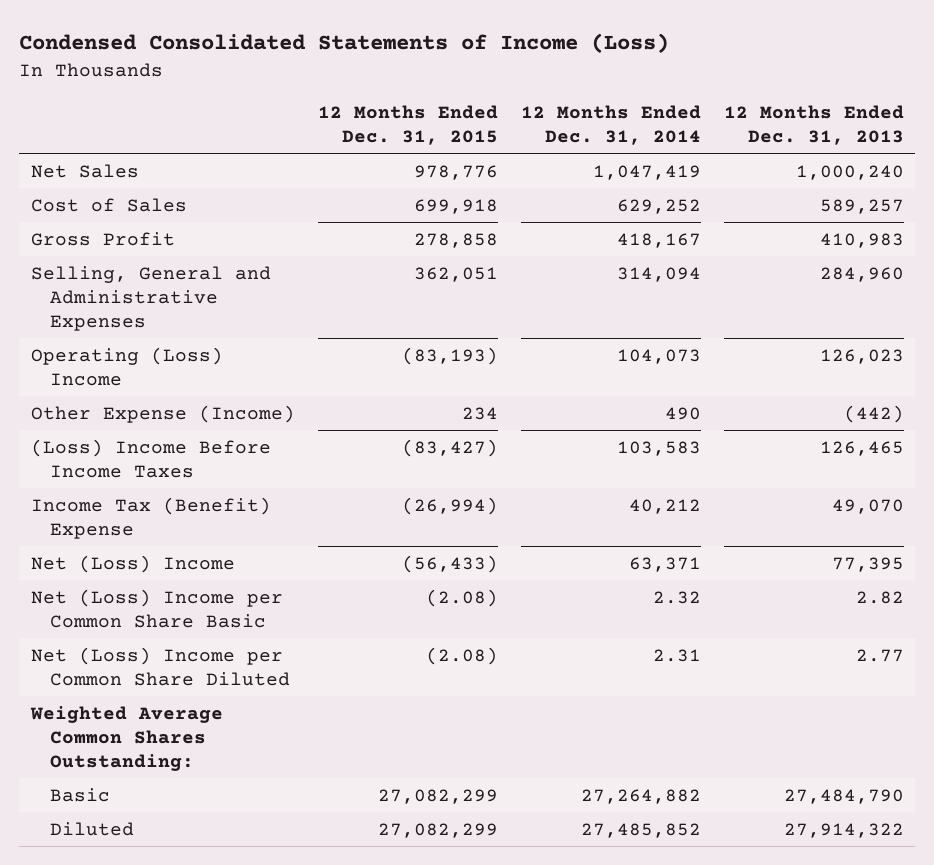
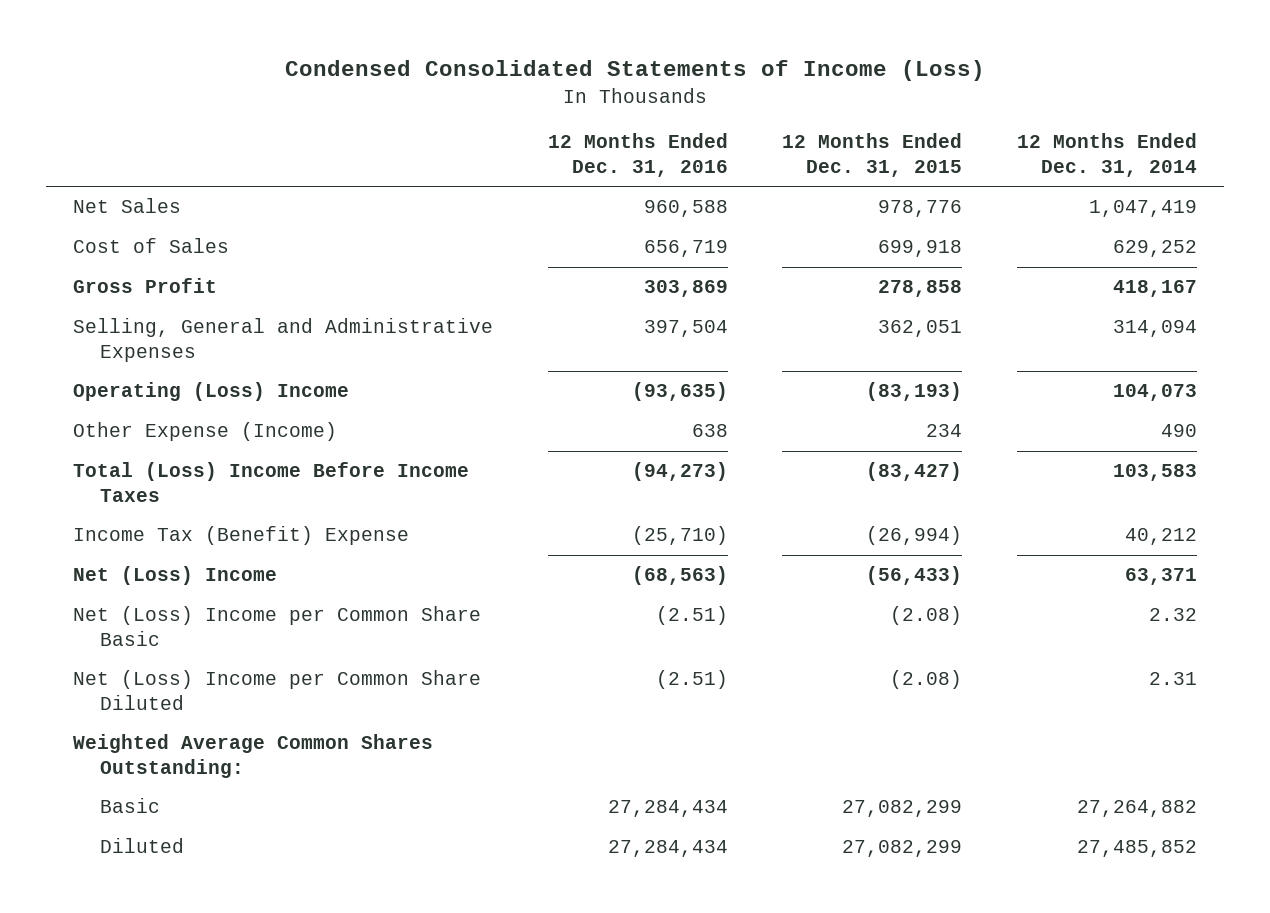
[723,104,904,145] 12 Months Ended Dec. 31, 2013 -> none
none -> [547,133,728,177] 12 Months Ended Dec. 31, 2016
[30,438,271,478] (Loss) Income Before Income Taxes -> [73,462,470,502] Total (Loss) Income Before Income Taxes

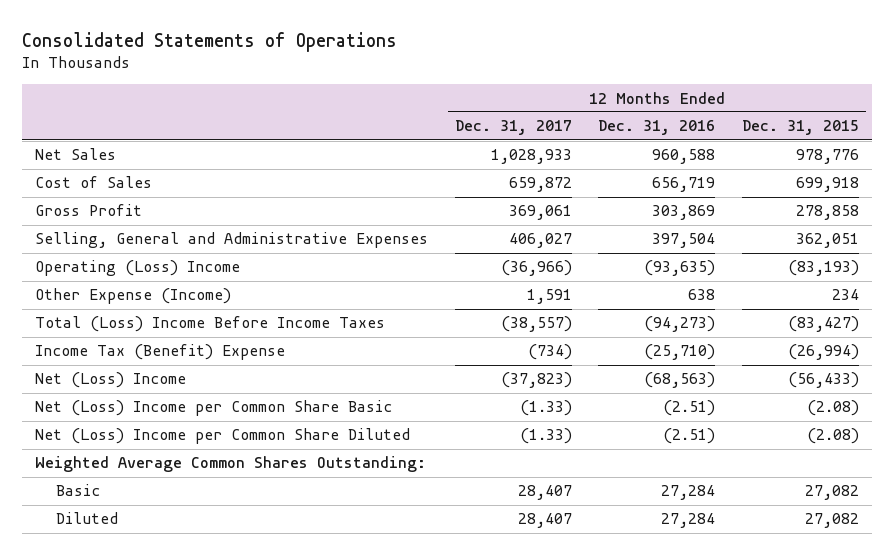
[284,60,985,82] Condensed Consolidated Statements of Income (Loss) -> [21,31,397,52] Consolidated Statements of Operations
[1016,133,1197,177] 12 Months Ended Dec. 31, 2014 -> none
none -> [454,120,572,136] Dec. 31, 2017
[607,800,728,818] 27,284,434 -> [661,485,716,501] 27,284
[842,800,963,818] 27,082,299 -> [805,485,860,501] 27,082
[607,840,728,858] 27,284,434 -> [661,513,716,529] 27,284
[842,840,963,858] 27,082,299 -> [805,513,860,529] 27,082

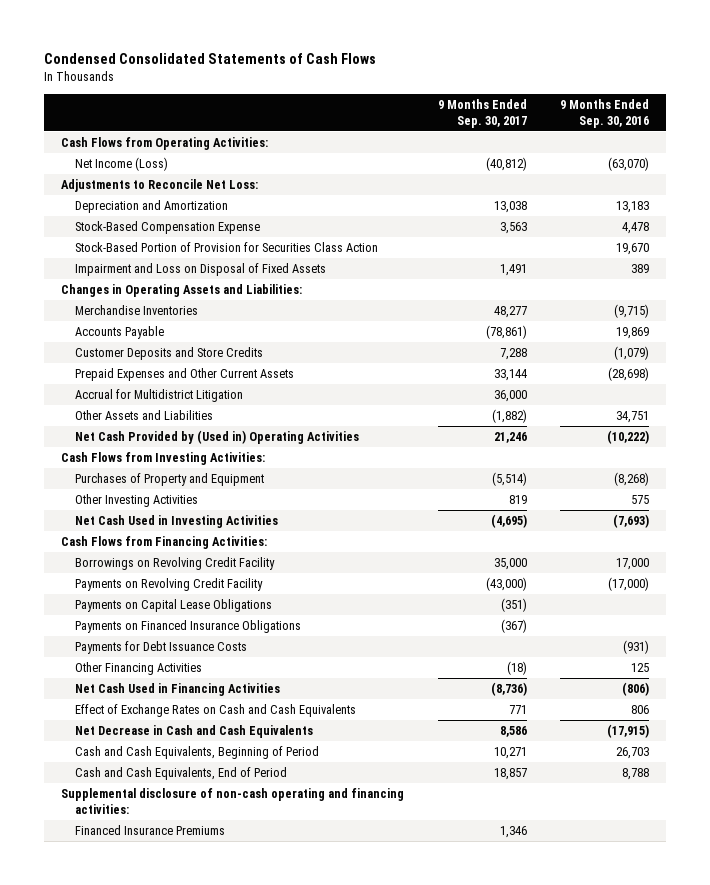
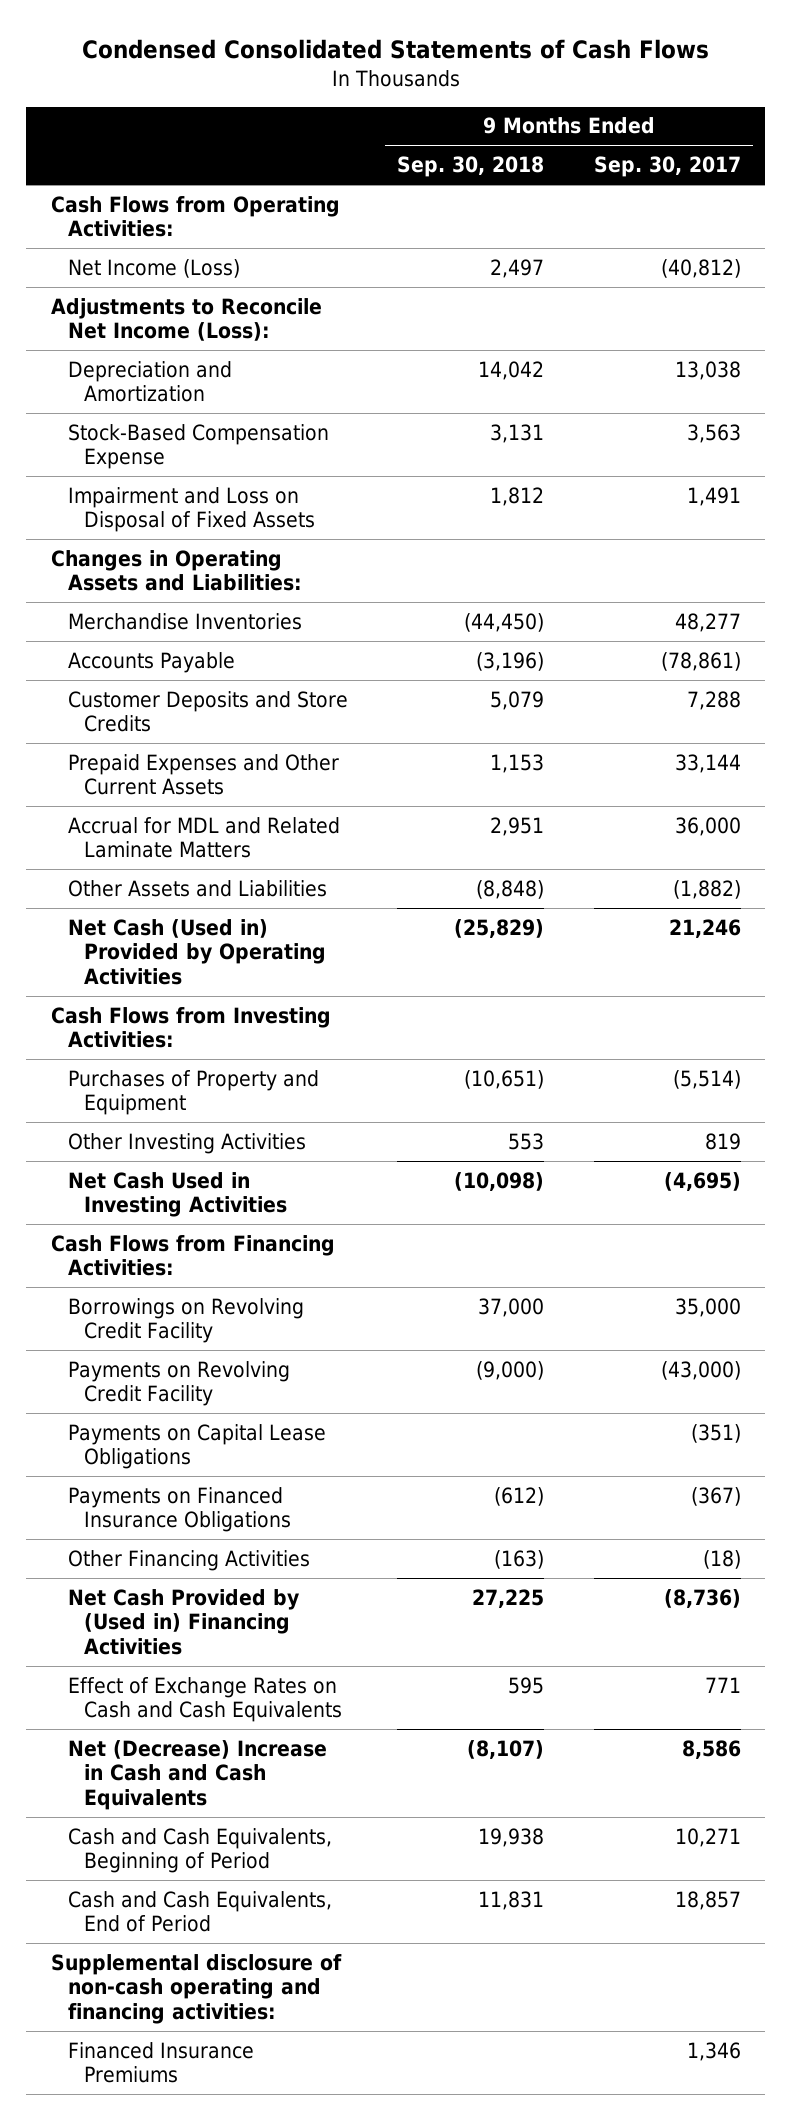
[560,98,650,128] 9 Months Ended Sep. 30, 2016 -> none
none -> [397,156,545,178] Sep. 30, 2018
[60,179,258,193] Adjustments to Reconcile Net Loss: -> [51,297,323,342] Adjustments to Reconcile Net Income (Loss):
[75,242,379,253] Stock-Based Portion of Provision for Securities Class Action -> none
[75,389,244,403] Accrual for Multidistrict Litigation -> [67,816,340,859] Accrual for MDL and Related Laminate Matters
[75,430,360,445] Net Cash Provided by (Used in) Operating Activities -> [67,918,327,986] Net Cash (Used in) Provided by Operating Activities
[75,641,248,655] Payments for Debt Issuance Costs -> none
[75,683,281,697] Net Cash Used in Financing Activities -> [67,1588,299,1656] Net Cash Provided by (Used in) Financing Activities
[75,725,314,739] Net Decrease in Cash and Cash Equivalents -> [67,1739,327,1811] Net (Decrease) Increase in Cash and Cash Equivalents

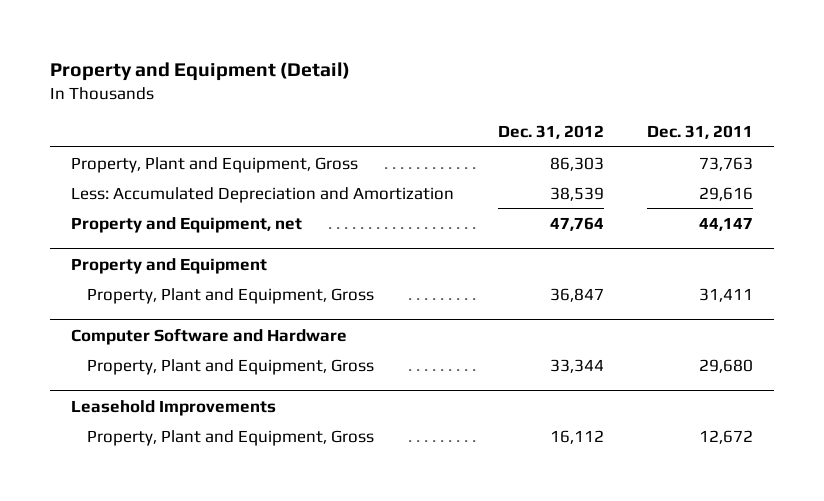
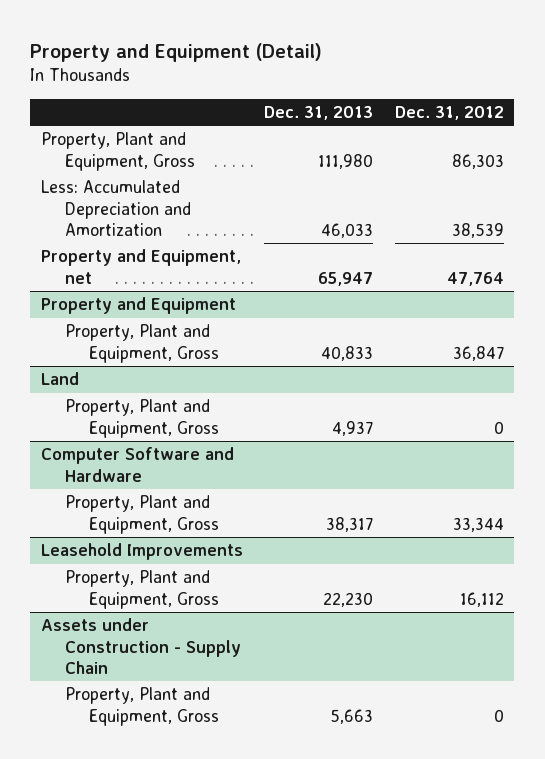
[646,125,753,140] Dec. 31, 2011 -> none
none -> [264,106,374,121] Dec. 31, 2013
none -> [41,372,80,386] Land
none -> [65,399,220,438] Property, Plant and Equipment, Gross
none -> [41,618,242,674] Assets under Construction - Supply Chain
none -> [65,687,220,726] Property, Plant and Equipment, Gross

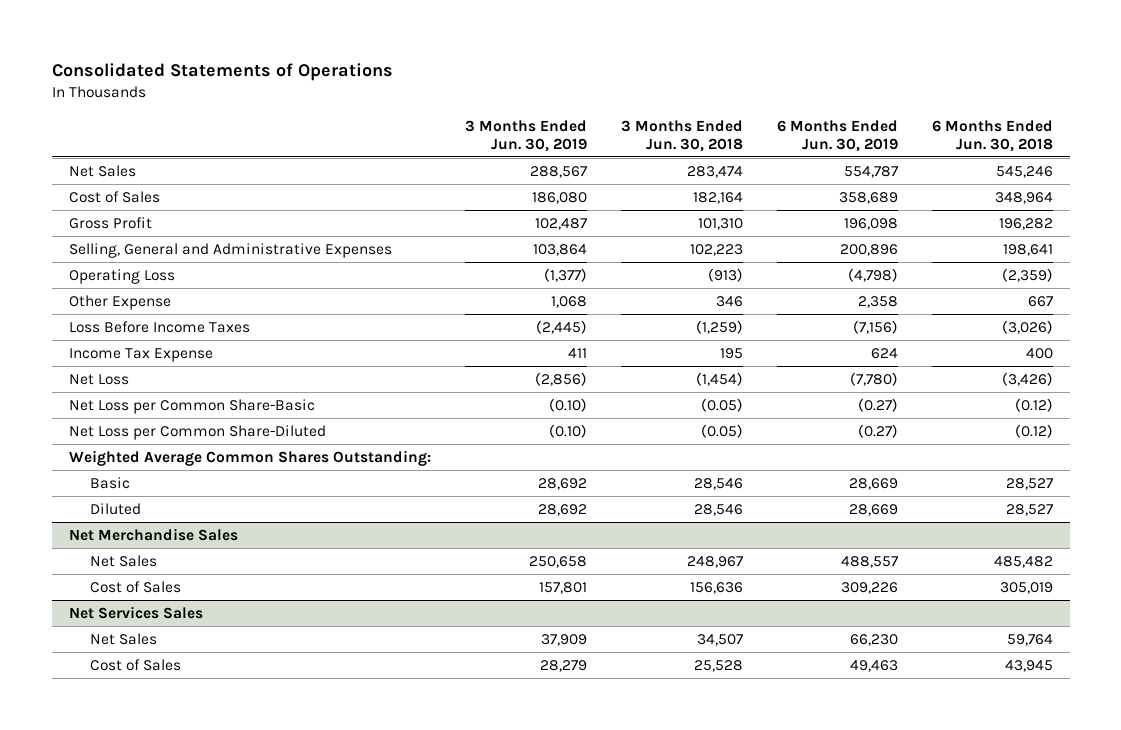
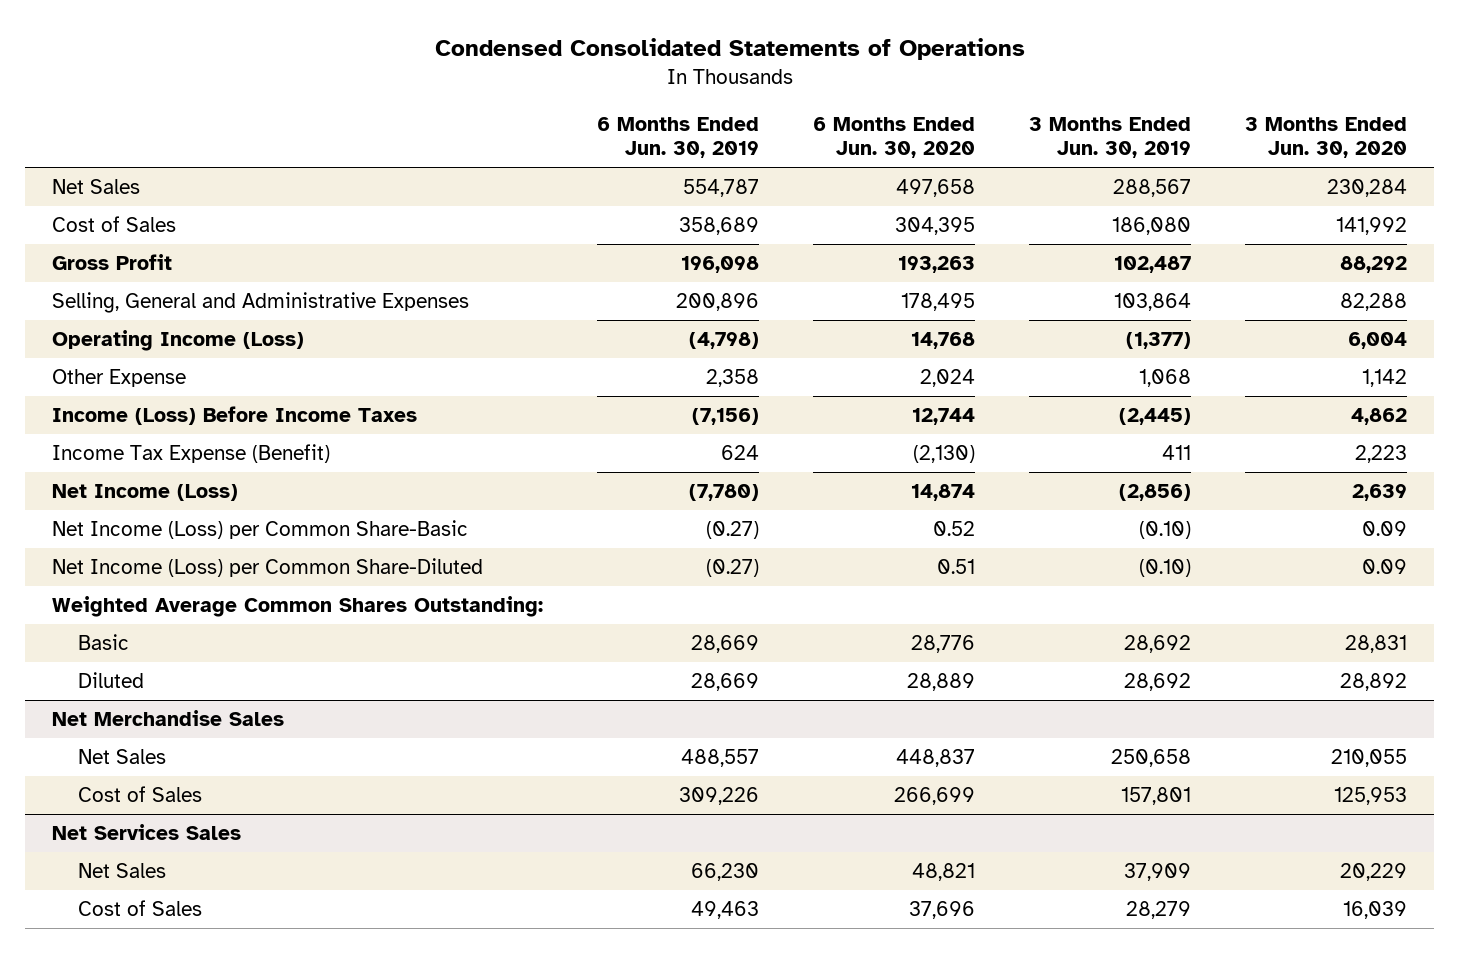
[51,63,393,82] Consolidated Statements of Operations -> [434,38,1025,61] Condensed Consolidated Statements of Operations
[620,119,743,153] 3 Months Ended Jun. 30, 2018 -> none
[931,119,1053,153] 6 Months Ended Jun. 30, 2018 -> none
none -> [813,116,976,159] 6 Months Ended Jun. 30, 2020
none -> [1245,116,1408,159] 3 Months Ended Jun. 30, 2020
[68,268,175,284] Operating Loss -> [51,330,304,352] Operating Income (Loss)
[68,320,250,333] Loss Before Income Taxes -> [51,406,417,426] Income (Loss) Before Income Taxes
[68,347,213,362] Income Tax Expense -> [51,444,330,464] Income Tax Expense (Benefit)
[68,373,129,385] Net Loss -> [51,484,238,502] Net Income (Loss)
[68,398,315,414] Net Loss per Common Share-Basic -> [51,520,468,540] Net Income (Loss) per Common Share-Basic
[68,424,326,440] Net Loss per Common Share-Diluted -> [51,558,483,578] Net Income (Loss) per Common Share-Diluted

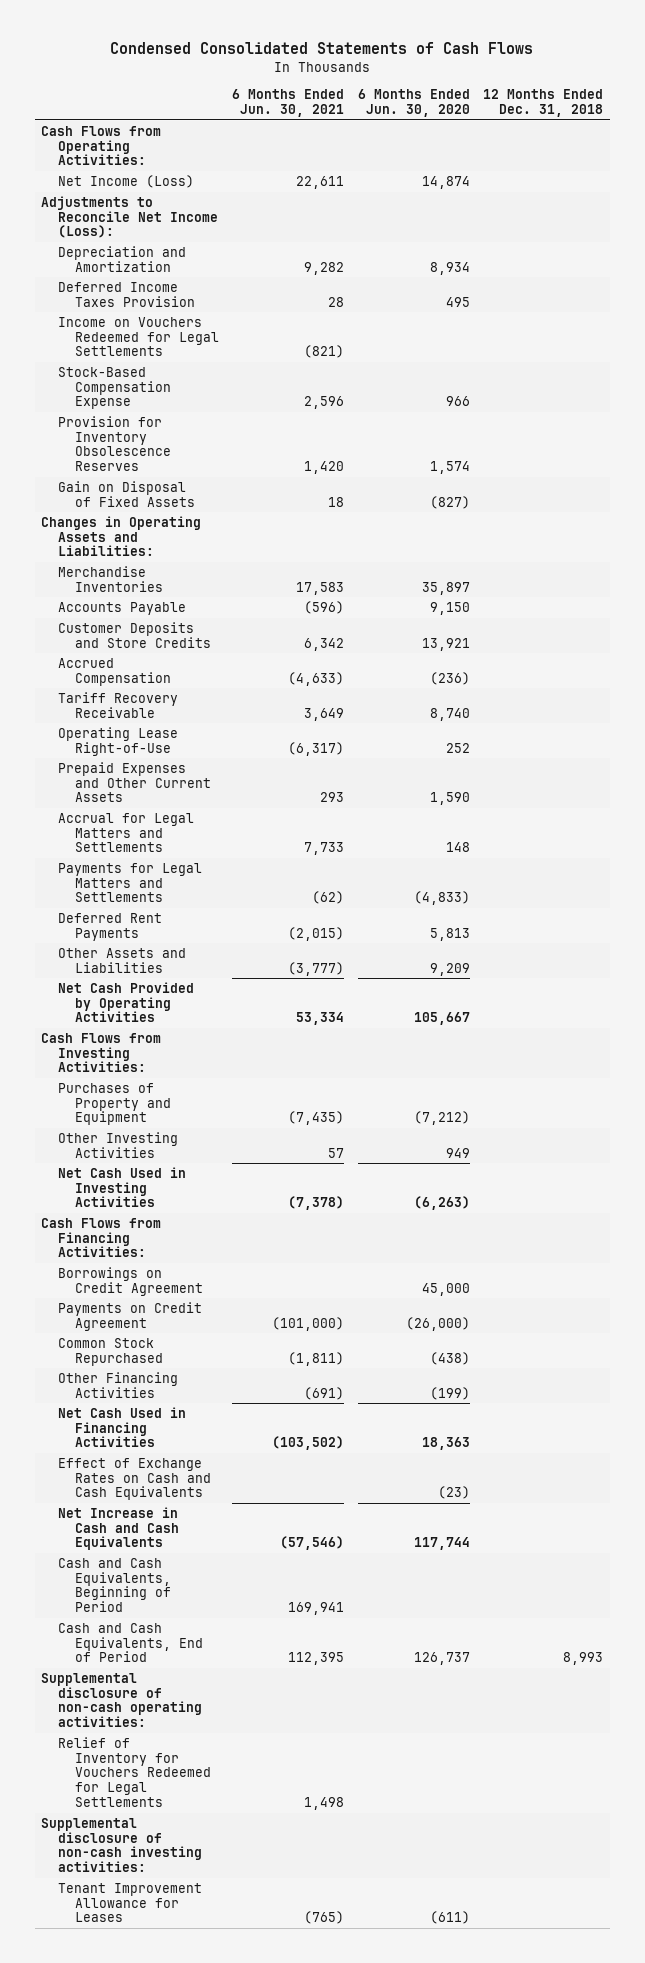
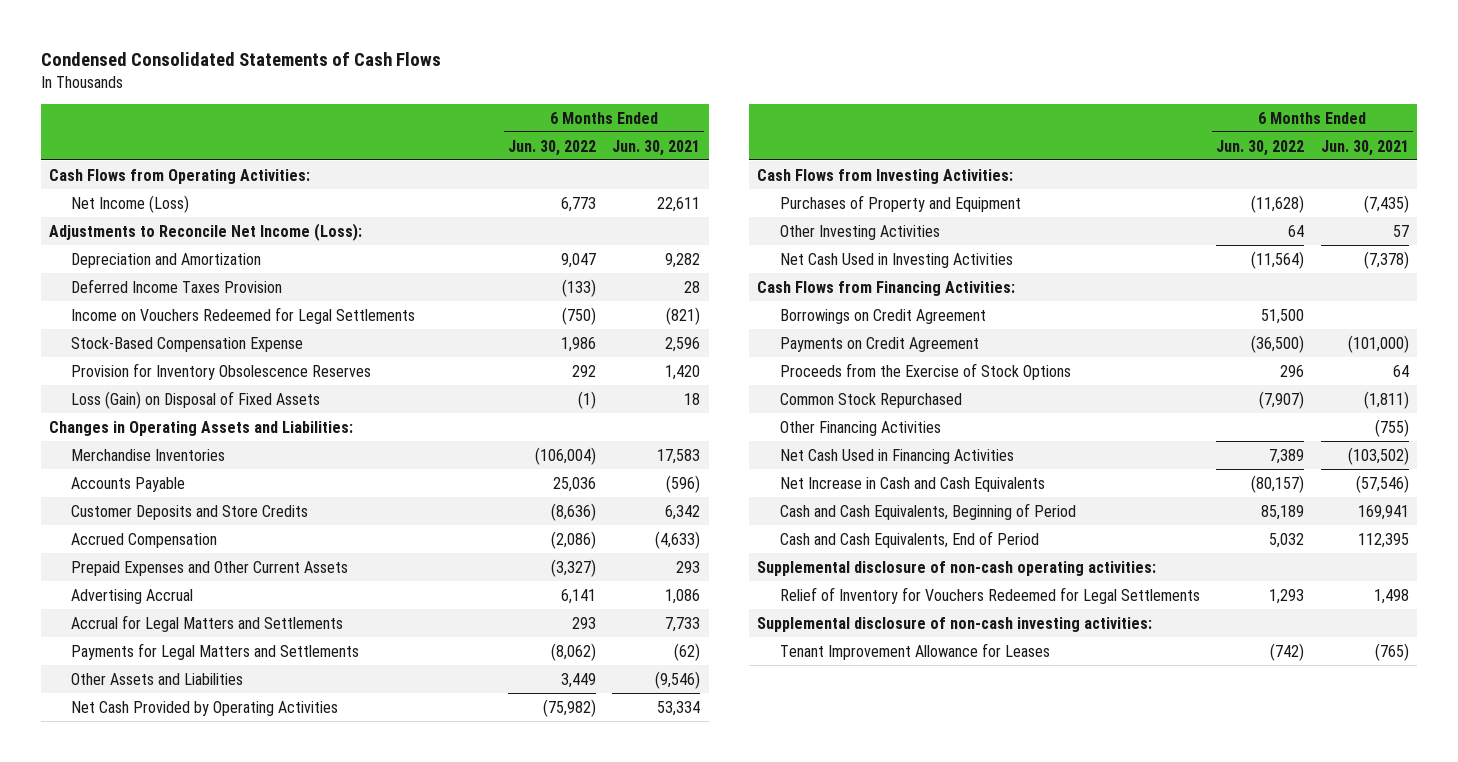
[357,89,470,118] 6 Months Ended Jun. 30, 2020 -> none
[483,89,604,118] 12 Months Ended Dec. 31, 2018 -> none
none -> [507,139,596,156] Jun. 30, 2022
[58,480,195,507] Gain on Disposal of Fixed Assets -> [71,390,321,409] Loss (Gain) on Disposal of Fixed Assets
[58,691,179,718] Tariff Recovery Receivable -> none
[58,726,179,756] Operating Lease Right-of-Use -> none
none -> [71,588,194,604] Advertising Accrual
[58,912,163,941] Deferred Rent Payments -> none
[288,961,345,976] (3,777) -> [655,670,701,689] (9,546)
none -> [779,362,1071,380] Proceeds from the Exercise of Stock Options
[304,1386,345,1400] (691) -> [1374,418,1409,437] (755)
[58,1457,211,1501] Effect of Exchange Rates on Cash and Cash Equivalents -> none

